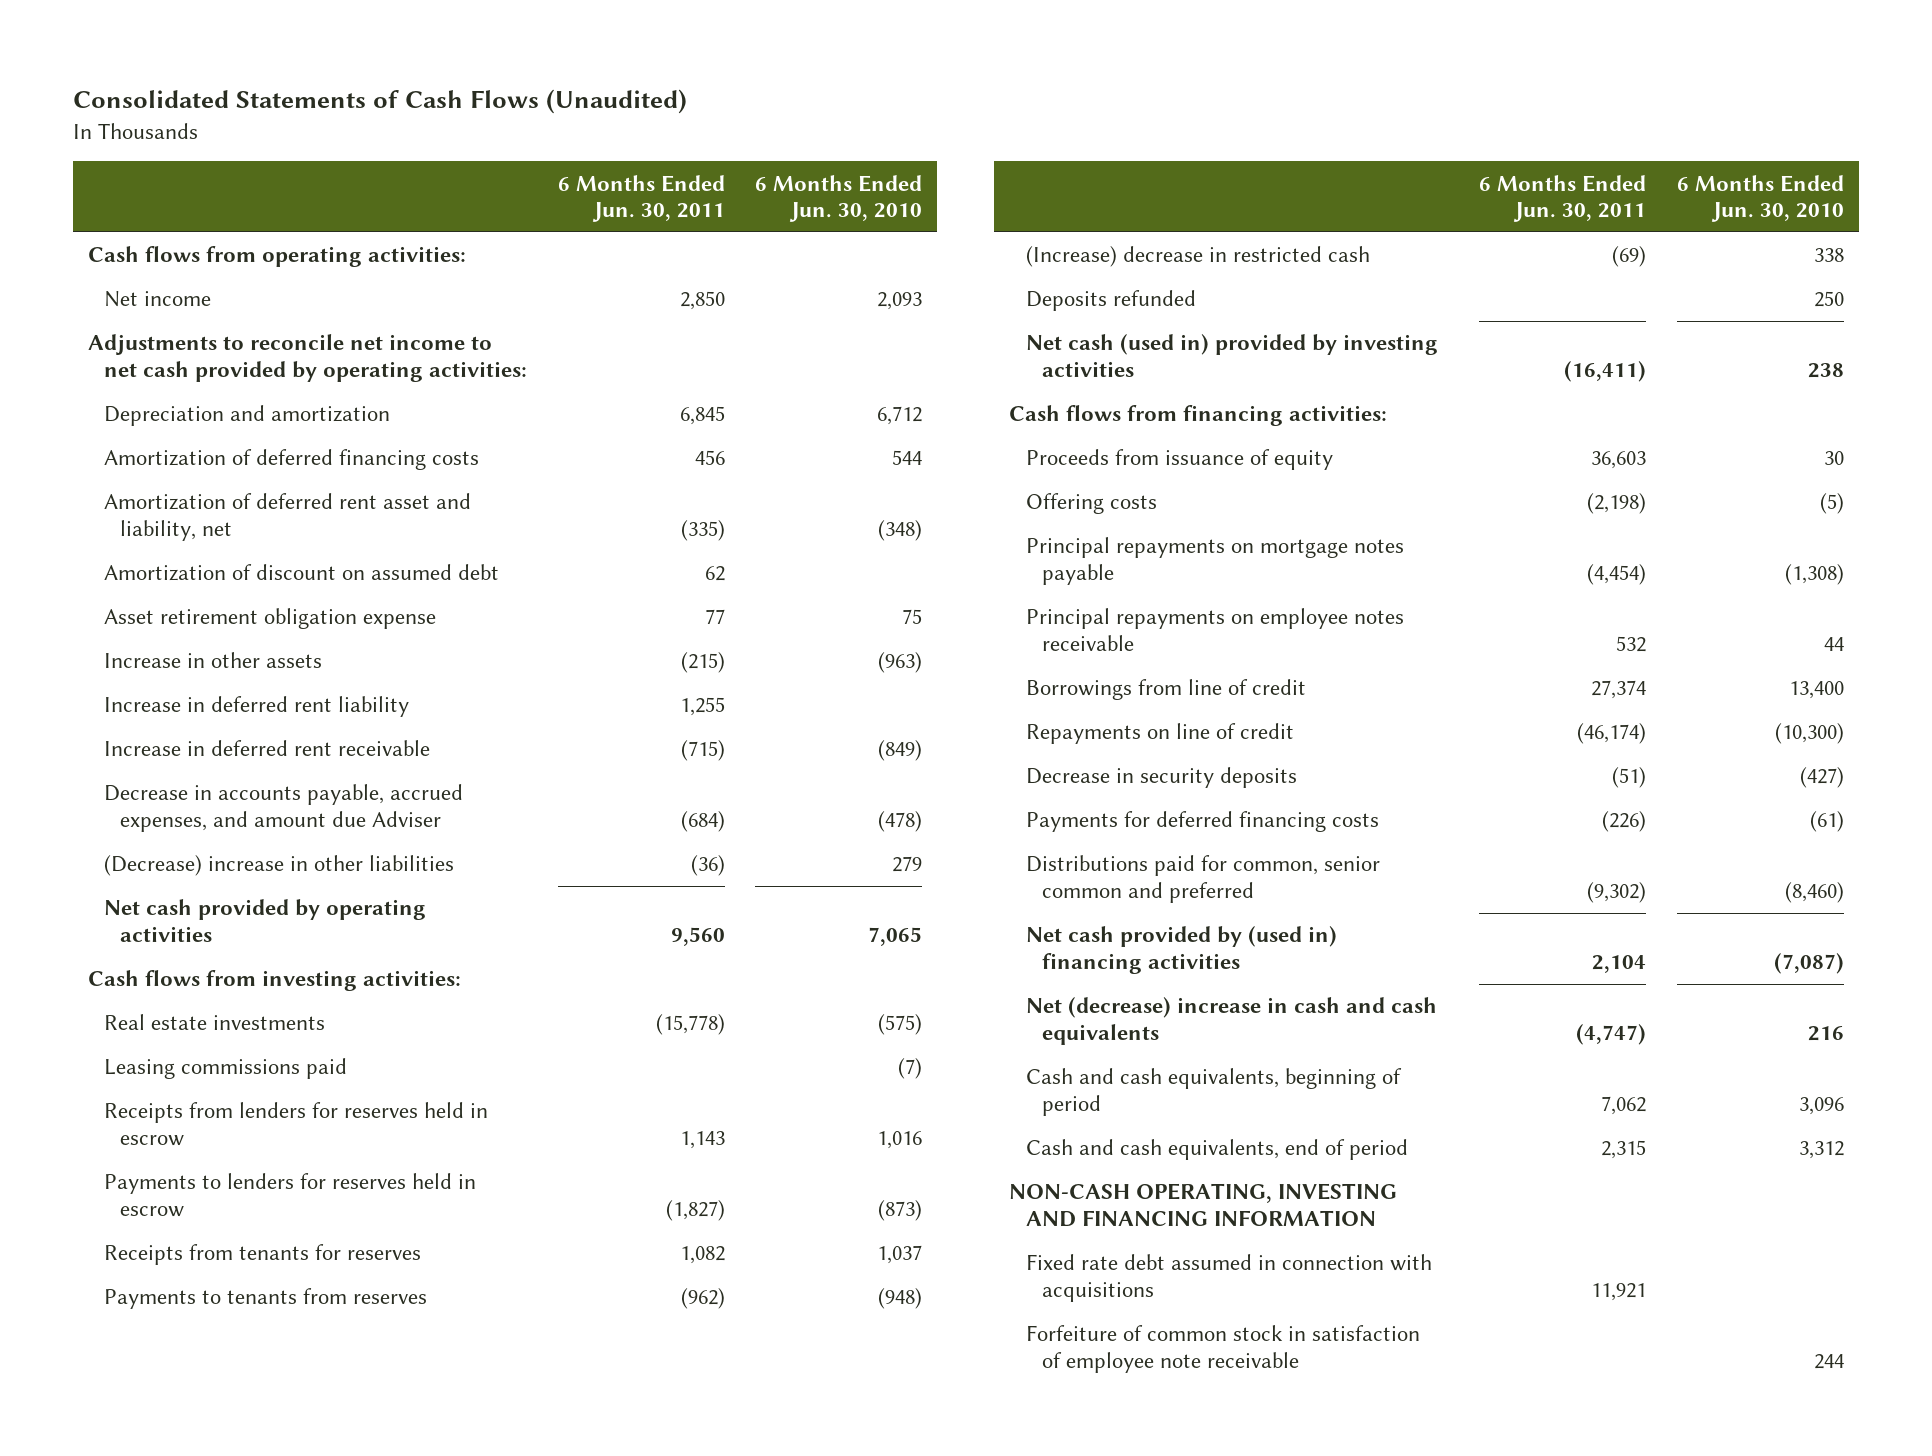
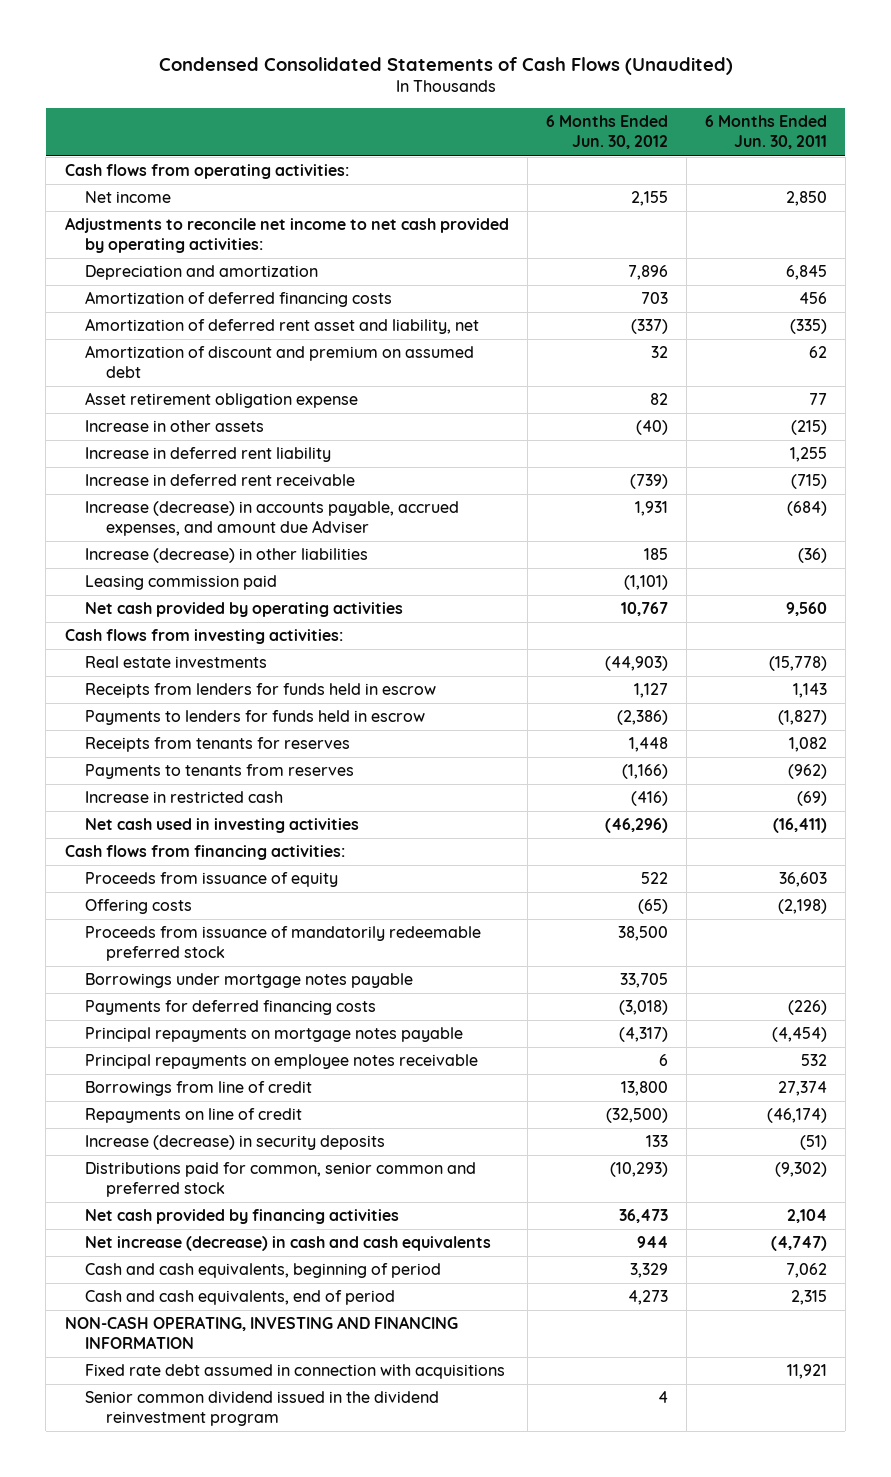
[72,88,687,114] Consolidated Statements of Cash Flows (Unaudited) -> [158,56,733,75] Condensed Consolidated Statements of Cash Flows (Unaudited)
[755,174,923,223] 6 Months Ended Jun. 30, 2010 -> none
none -> [545,115,668,150] 6 Months Ended Jun. 30, 2012
[104,564,500,582] Amortization of discount on assumed debt -> [85,345,475,379] Amortization of discount and premium on assumed debt
[104,784,464,832] Decrease in accounts payable, accrued expenses, and amount due Adviser -> [85,501,460,537] Increase (decrease) in accounts payable, accrued expenses, and amount due Adviser
[104,855,455,877] (Decrease) increase in other liabilities -> [85,548,369,564] Increase (decrease) in other liabilities
none -> [85,575,278,591] Leasing commission paid
[104,1058,348,1080] Leasing commissions paid -> none
[104,1102,489,1146] Receipts from lenders for reserves held in escrow -> [85,683,437,699] Receipts from lenders for funds held in escrow
[104,1173,477,1217] Payments to lenders for reserves held in escrow -> [85,710,426,726] Payments to lenders for funds held in escrow
[1025,290,1196,312] Deposits refunded -> none
[1025,246,1370,268] (Increase) decrease in restricted cash -> [85,791,284,804] Increase in restricted cash
[1025,334,1438,377] Net cash (used in) provided by investing activities -> [85,818,360,834] Net cash used in investing activities
none -> [85,926,482,962] Proceeds from issuance of mandatorily redeemable preferred stock
none -> [85,973,414,989] Borrowings under mortgage notes payable
[1025,811,1379,833] Payments for deferred financing costs -> [85,1000,377,1016] Payments for deferred financing costs
[1025,767,1297,789] Decrease in security deposits -> [85,1135,386,1151] Increase (decrease) in security deposits
[1025,855,1380,903] Distributions paid for common, senior common and preferred -> [85,1162,477,1198] Distributions paid for common, senior common and preferred stock
[1025,926,1337,974] Net cash provided by (used in) financing activities -> [85,1209,400,1225] Net cash provided by financing activities
[1025,997,1437,1045] Net (decrease) increase in cash and cash equivalents -> [85,1236,492,1252] Net increase (decrease) in cash and cash equivalents
[1025,1325,1420,1373] Forfeiture of common stock in satisfaction of employee note receivable -> none
none -> [85,1391,440,1427] Senior common dividend issued in the dividend reinvestment program

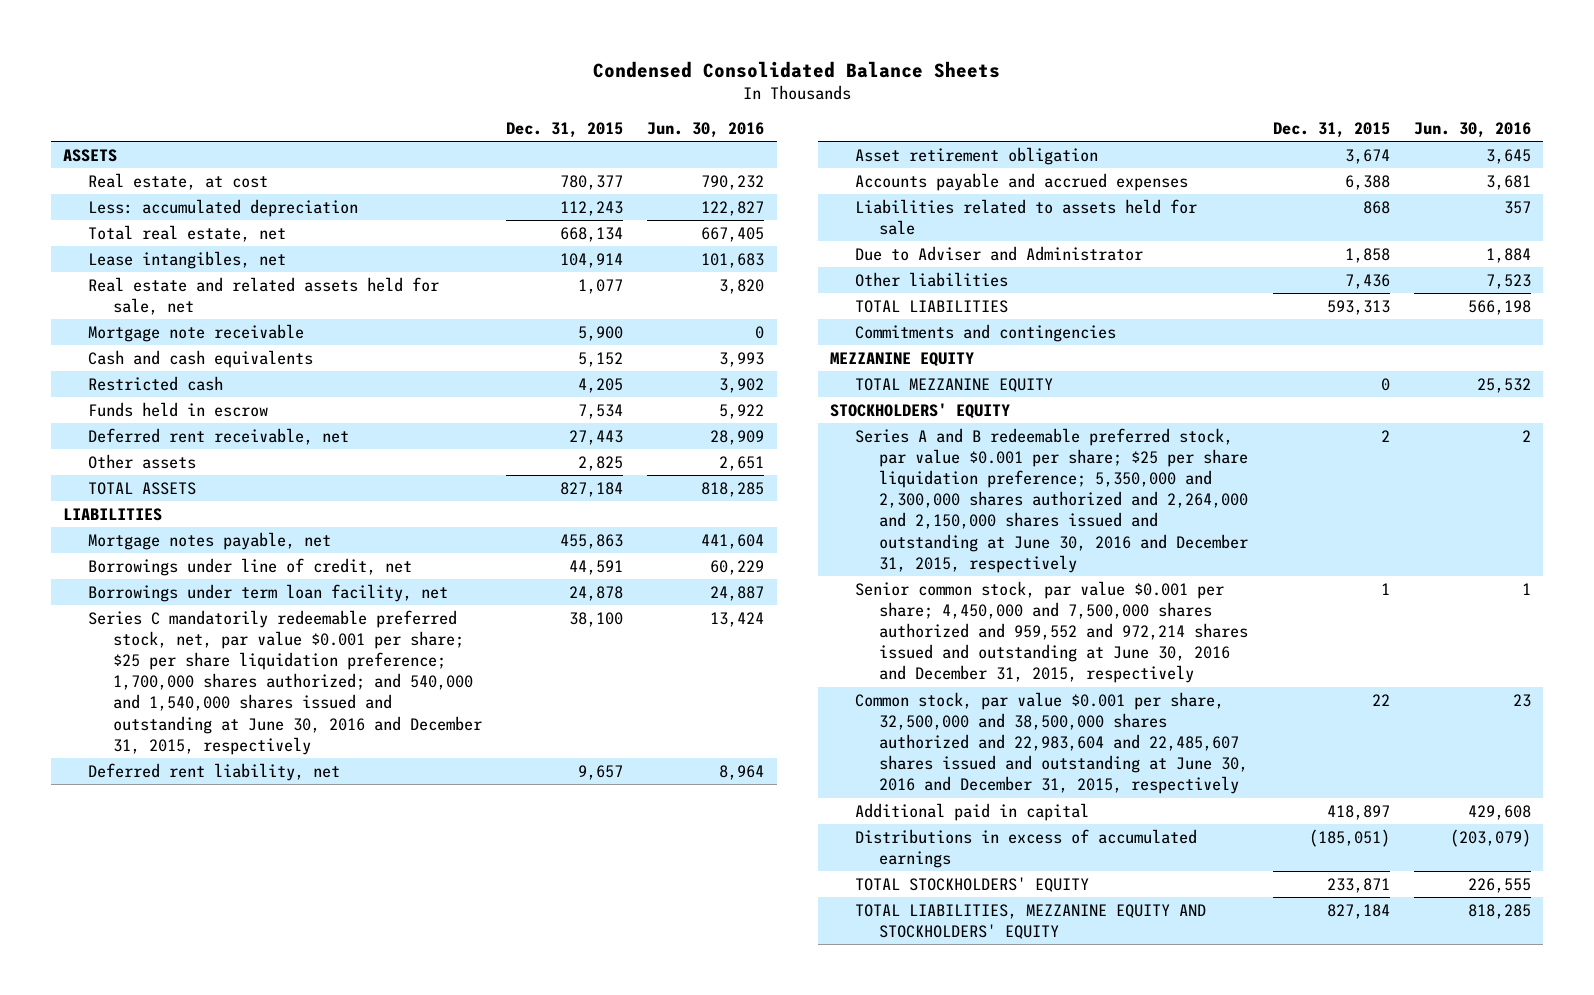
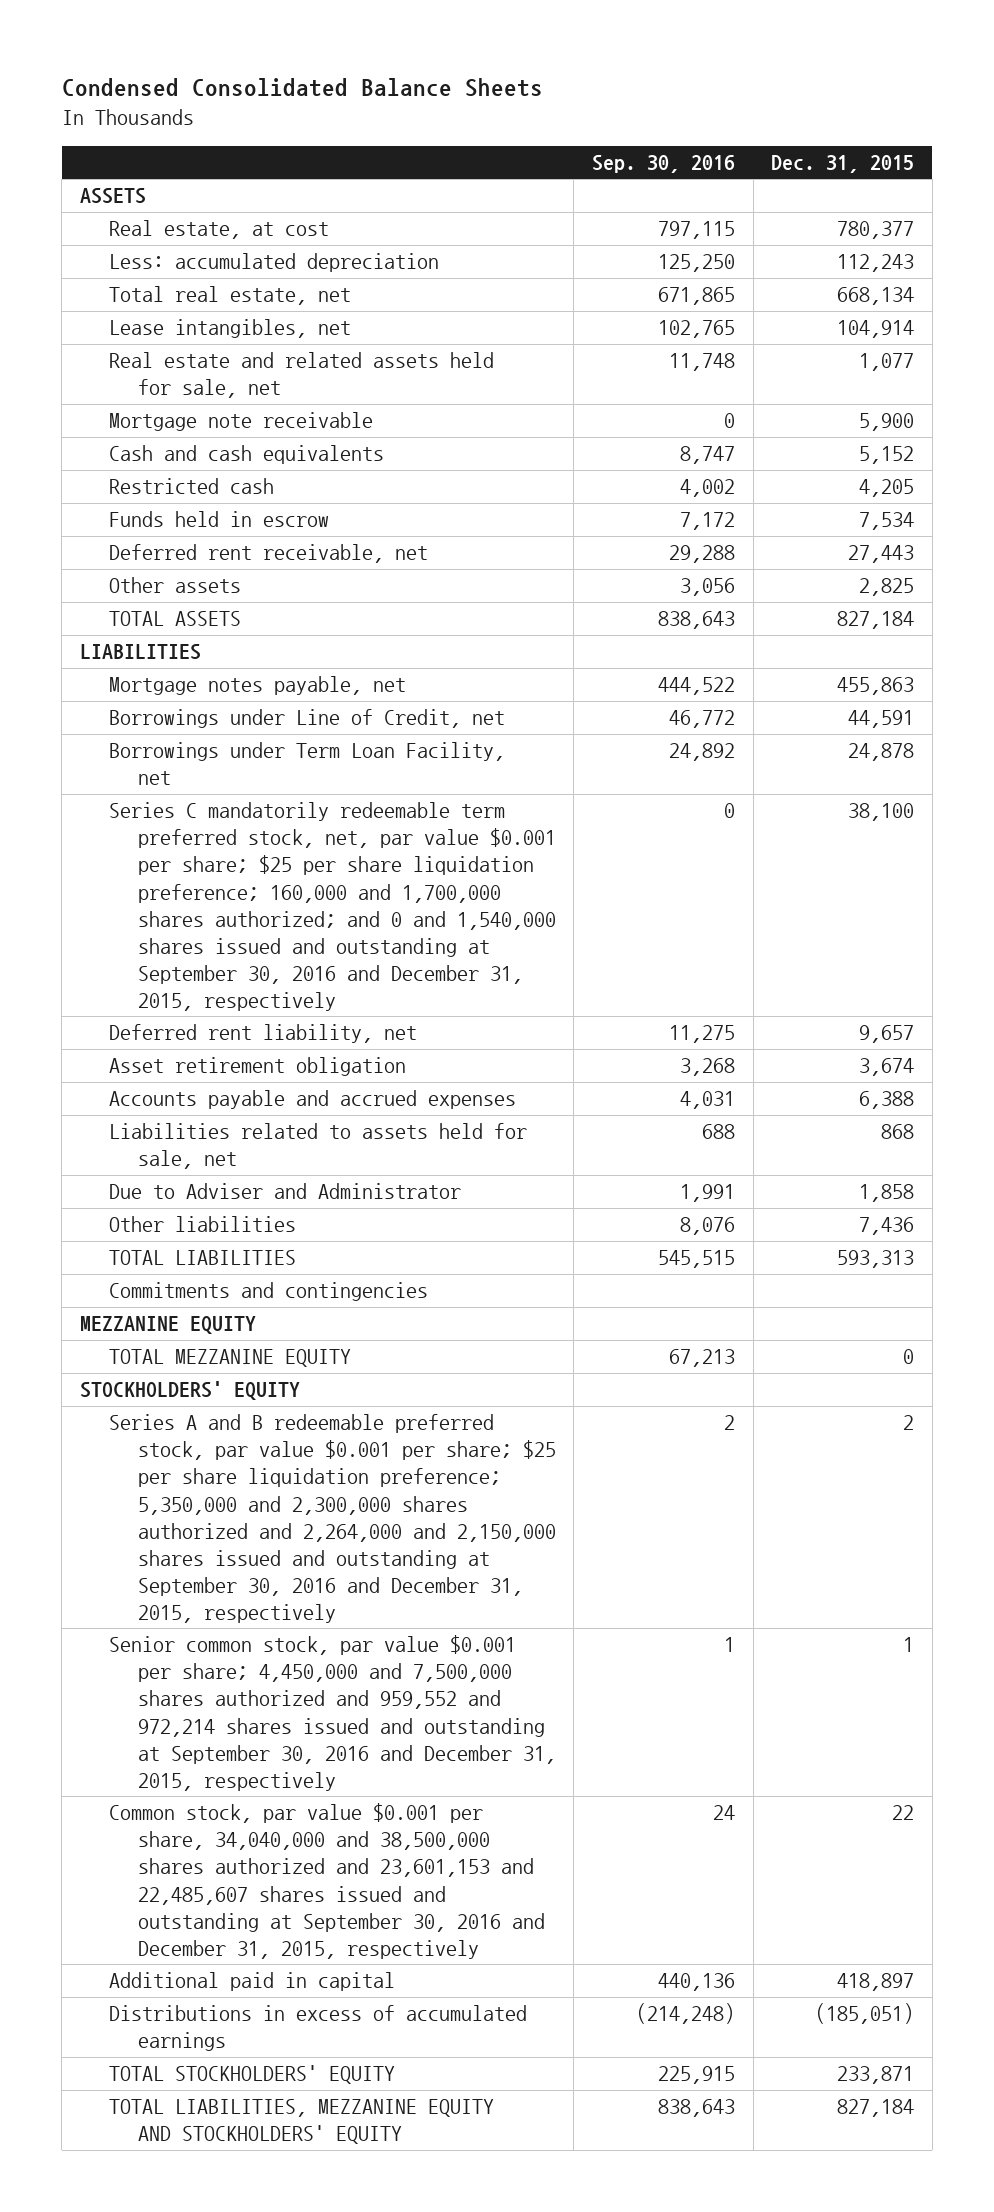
[647,122,765,139] Jun. 30, 2016 -> none
none -> [592,154,736,173] Sep. 30, 2016
[87,557,412,576] Borrowings under line of credit, net -> [108,709,505,729] Borrowings under Line of Credit, net
[87,583,448,602] Borrowings under term loan facility, net -> [108,742,505,786] Borrowings under Term Loan Facility, net
[87,609,482,755] Series C mandatorily redeemable preferred stock, net, par value $0.001 per share; $25 per share liquidation preference; 1,700,000 shares authorized; and 540,000 and 1,540,000 shares issued and outstanding at June 30, 2016 and December 31, 2015, respectively -> [108,802,556,1011] Series C mandatorily redeemable term preferred stock, net, par value $0.001 per share; $25 per share liquidation preference; 160,000 and 1,700,000 shares authorized; and 0 and 1,540,000 shares issued and outstanding at September 30, 2016 and December 31, 2015, respectively
[854,198,1197,235] Liabilities related to assets held for sale -> [108,1123,527,1170] Liabilities related to assets held for sale, net
[854,427,1249,573] Series A and B redeemable preferred stock, par value $0.001 per share; $25 per share liquidation preference; 5,350,000 and 2,300,000 shares authorized and 2,264,000 and 2,150,000 shares issued and outstanding at June 30, 2016 and December 31, 2015, respectively -> [108,1414,556,1623] Series A and B redeemable preferred stock, par value $0.001 per share; $25 per share liquidation preference; 5,350,000 and 2,300,000 shares authorized and 2,264,000 and 2,150,000 shares issued and outstanding at September 30, 2016 and December 31, 2015, respectively
[854,580,1249,684] Senior common stock, par value $0.001 per share; 4,450,000 and 7,500,000 shares authorized and 959,552 and 972,214 shares issued and outstanding at June 30, 2016 and December 31, 2015, respectively -> [108,1635,556,1791] Senior common stock, par value $0.001 per share; 4,450,000 and 7,500,000 shares authorized and 959,552 and 972,214 shares issued and outstanding at September 30, 2016 and December 31, 2015, respectively
[854,691,1249,795] Common stock, par value $0.001 per share, 32,500,000 and 38,500,000 shares authorized and 22,983,604 and 22,485,607 shares issued and outstanding at June 30, 2016 and December 31, 2015, respectively -> [108,1803,545,1959] Common stock, par value $0.001 per share, 34,040,000 and 38,500,000 shares authorized and 23,601,153 and 22,485,607 shares issued and outstanding at September 30, 2016 and December 31, 2015, respectively

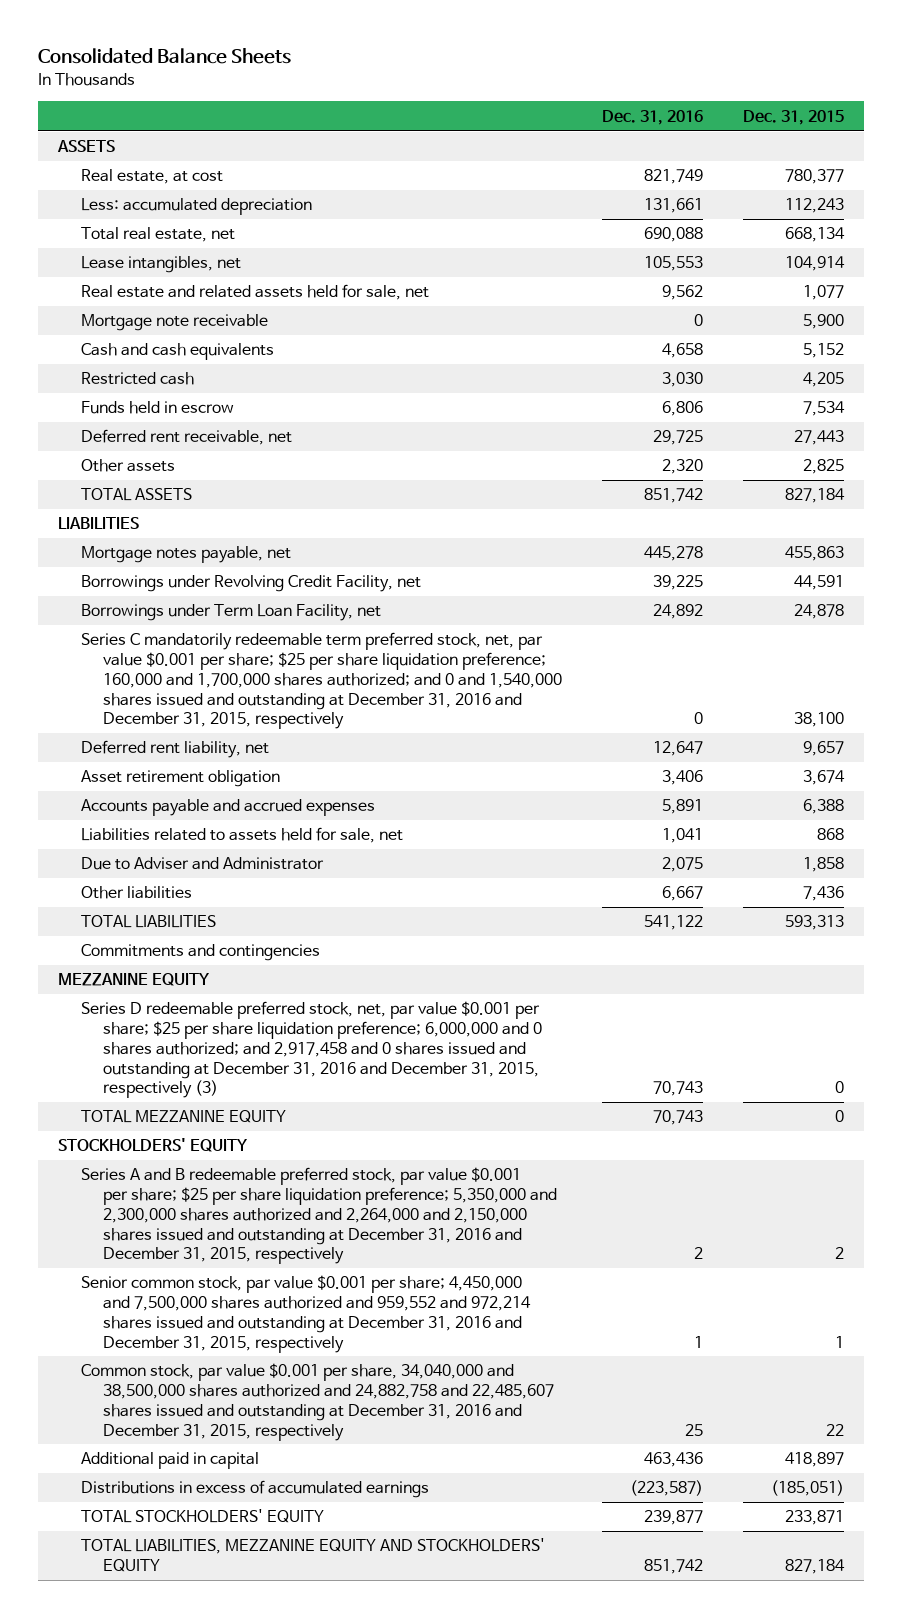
[61,78,543,98] Condensed Consolidated Balance Sheets -> [38,48,292,65] Consolidated Balance Sheets
[592,154,736,173] Sep. 30, 2016 -> none
none -> [601,109,703,125] Dec. 31, 2016
[108,709,505,729] Borrowings under Line of Credit, net -> [80,575,421,593] Borrowings under Revolving Credit Facility, net
[108,802,556,1011] Series C mandatorily redeemable term preferred stock, net, par value $0.001 per share; $25 per share liquidation preference; 160,000 and 1,700,000 shares authorized; and 0 and 1,540,000 shares issued and outstanding at September 30, 2016 and December 31, 2015, respectively -> [80,632,562,730] Series C mandatorily redeemable term preferred stock, net, par value $0.001 per share; $25 per share liquidation preference; 160,000 and 1,700,000 shares authorized; and 0 and 1,540,000 shares issued and outstanding at December 31, 2016 and December 31, 2015, respectively
none -> [80,1001,542,1099] Series D redeemable preferred stock, net, par value $0.001 per share; $25 per share liquidation preference; 6,000,000 and 0 shares authorized; and 2,917,458 and 0 shares issued and outstanding at December 31, 2016 and December 31, 2015, respectively (3)
[108,1414,556,1623] Series A and B redeemable preferred stock, par value $0.001 per share; $25 per share liquidation preference; 5,350,000 and 2,300,000 shares authorized and 2,264,000 and 2,150,000 shares issued and outstanding at September 30, 2016 and December 31, 2015, respectively -> [80,1167,557,1265] Series A and B redeemable preferred stock, par value $0.001 per share; $25 per share liquidation preference; 5,350,000 and 2,300,000 shares authorized and 2,264,000 and 2,150,000 shares issued and outstanding at December 31, 2016 and December 31, 2015, respectively
[108,1635,556,1791] Senior common stock, par value $0.001 per share; 4,450,000 and 7,500,000 shares authorized and 959,552 and 972,214 shares issued and outstanding at September 30, 2016 and December 31, 2015, respectively -> [80,1275,531,1353] Senior common stock, par value $0.001 per share; 4,450,000 and 7,500,000 shares authorized and 959,552 and 972,214 shares issued and outstanding at December 31, 2016 and December 31, 2015, respectively
[108,1803,545,1959] Common stock, par value $0.001 per share, 34,040,000 and 38,500,000 shares authorized and 23,601,153 and 22,485,607 shares issued and outstanding at September 30, 2016 and December 31, 2015, respectively -> [80,1363,554,1441] Common stock, par value $0.001 per share, 34,040,000 and 38,500,000 shares authorized and 24,882,758 and 22,485,607 shares issued and outstanding at December 31, 2016 and December 31, 2015, respectively

